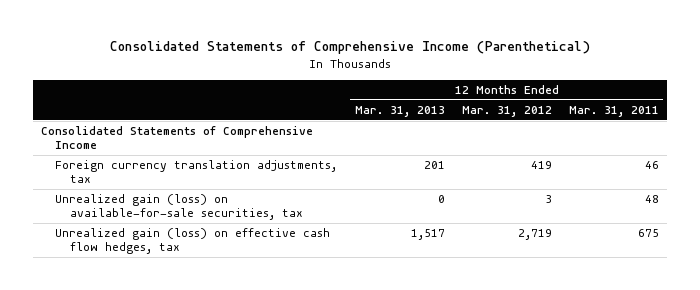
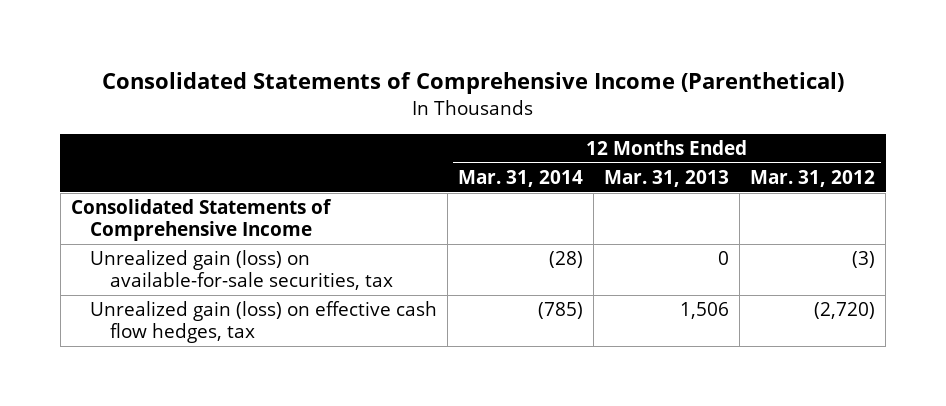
[568,105,659,117] Mar. 31, 2011 -> none
none -> [458,169,584,187] Mar. 31, 2014
[55,160,338,184] Foreign currency translation adjustments, tax -> none
[544,195,552,204] 3 -> [852,251,876,269] (3)
[410,229,445,241] 1,517 -> [680,302,730,320] 1,506
[517,229,552,241] 2,719 -> [814,302,876,320] (2,720)

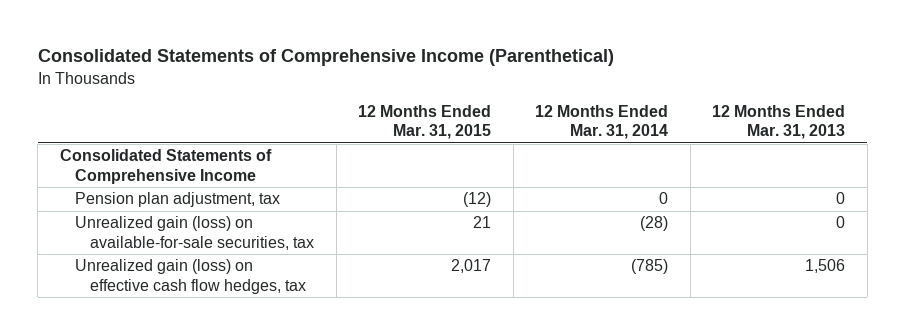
[750,169,876,187] Mar. 31, 2012 -> none
none -> [358,104,492,140] 12 Months Ended Mar. 31, 2015
none -> [74,192,280,208] Pension plan adjustment, tax

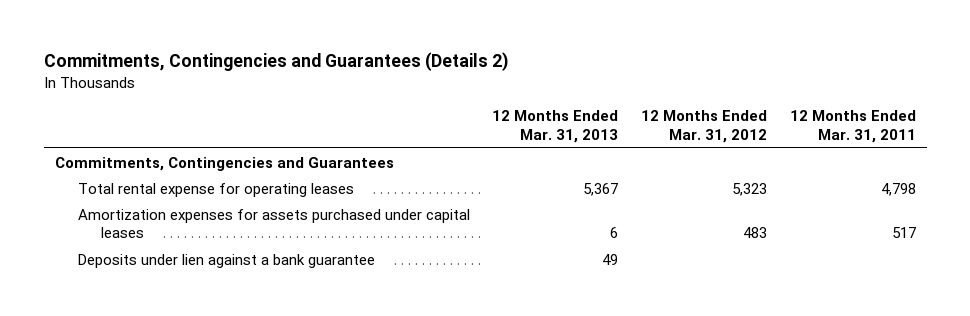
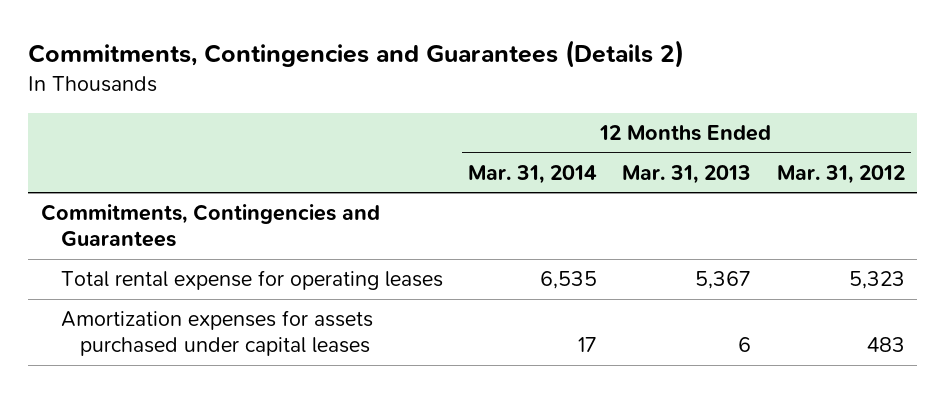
[789,110,916,143] 12 Months Ended Mar. 31, 2011 -> none
none -> [467,164,597,184] Mar. 31, 2014
[77,253,375,268] Deposits under lien against a bank guarantee -> none

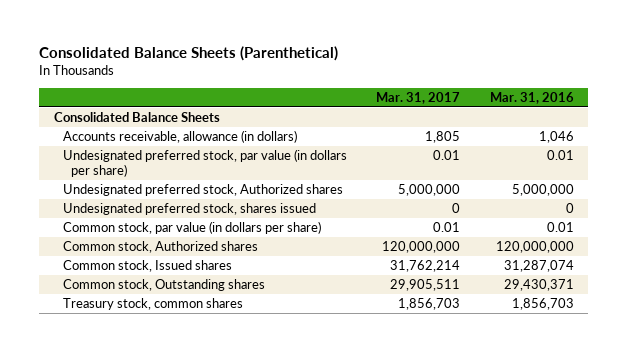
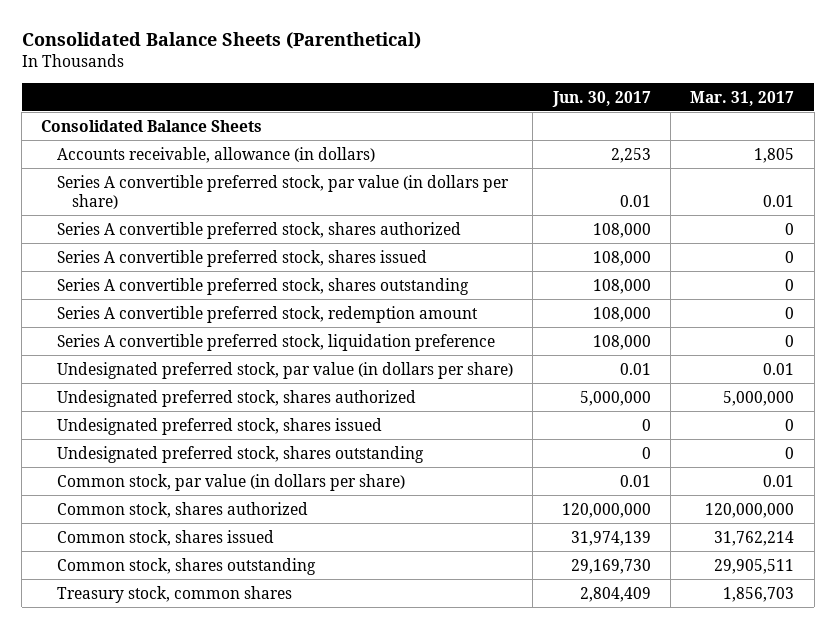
[489,91,574,104] Mar. 31, 2016 -> none
none -> [551,90,651,107] Jun. 30, 2017
none -> [56,174,509,210] Series A convertible preferred stock, par value (in dollars per share)
none -> [56,221,461,239] Series A convertible preferred stock, shares authorized
none -> [56,249,427,267] Series A convertible preferred stock, shares issued
none -> [56,277,469,295] Series A convertible preferred stock, shares outstanding
none -> [56,305,478,323] Series A convertible preferred stock, redemption amount
none -> [56,333,495,351] Series A convertible preferred stock, liquidation preference
[62,183,343,196] Undesignated preferred stock, Authorized shares -> [56,389,416,407] Undesignated preferred stock, shares authorized
none -> [56,445,424,463] Undesignated preferred stock, shares outstanding
[62,240,258,253] Common stock, Authorized shares -> [56,501,308,518] Common stock, shares authorized
[62,259,232,272] Common stock, Issued shares -> [56,529,274,546] Common stock, shares issued
[62,278,265,291] Common stock, Outstanding shares -> [56,557,316,575] Common stock, shares outstanding

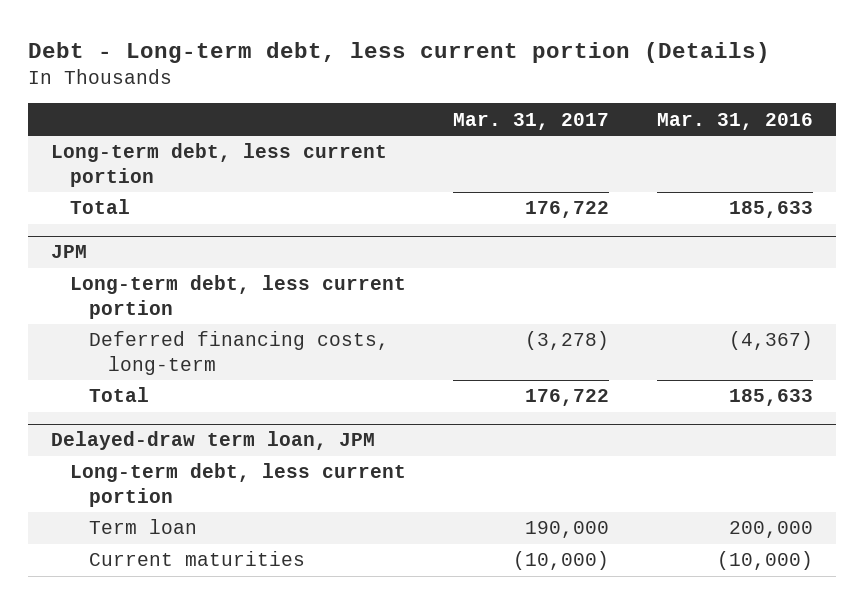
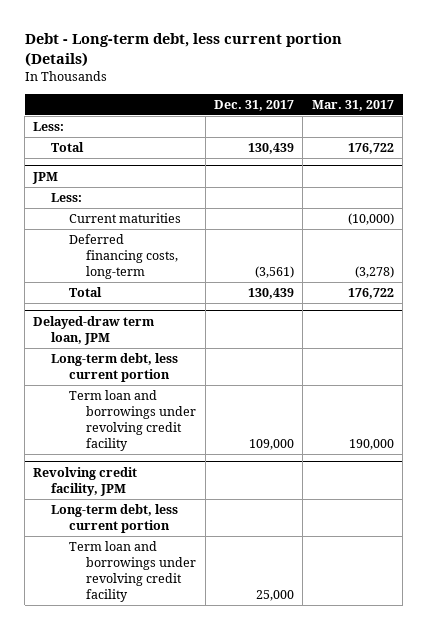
[656,112,813,130] Mar. 31, 2016 -> none
none -> [213,99,294,111] Dec. 31, 2017
[51,143,388,187] Long-term debt, less current portion -> none
none -> [33,122,65,132] Less:
[70,275,407,319] Long-term debt, less current portion -> none
none -> [50,193,82,203] Less:
none -> [68,213,181,224] Current maturities
[89,519,198,535] Term loan -> none
[89,551,306,567] Current maturities -> none
none -> [68,390,197,451] Term loan and borrowings under revolving credit facility
none -> [33,467,138,496] Revolving credit facility, JPM
none -> [50,504,178,534] Long-term debt, less current portion
none -> [68,541,197,602] Term loan and borrowings under revolving credit facility

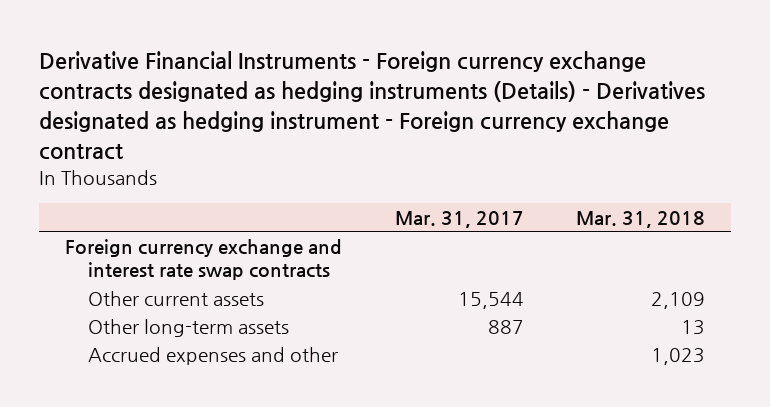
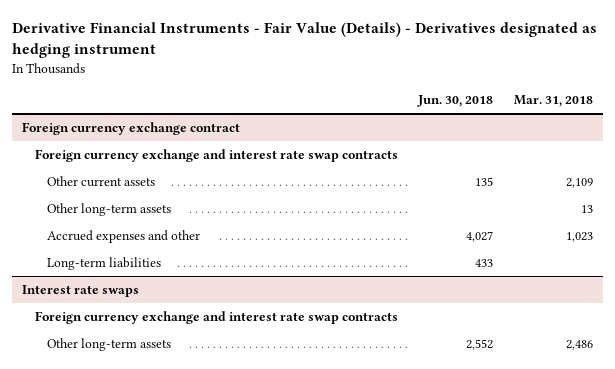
[38,51,705,160] Derivative Financial Instruments - Foreign currency exchange contracts designated as hedging instruments (Details) - Derivatives designated as hedging instrument - Foreign currency exchange contract -> [12,22,598,59] Derivative Financial Instruments - Fair Value (Details) - Derivatives designated as hedging instrument
[394,210,524,228] Mar. 31, 2017 -> none
none -> [417,95,494,108] Jun. 30, 2018
none -> [22,121,241,135] Foreign currency exchange contract
none -> [46,256,161,270] Long-term liabilities
none -> [22,284,140,297] Interest rate swaps
none -> [34,310,398,324] Foreign currency exchange and interest rate swap contracts
none -> [46,337,171,351] Other long-term assets

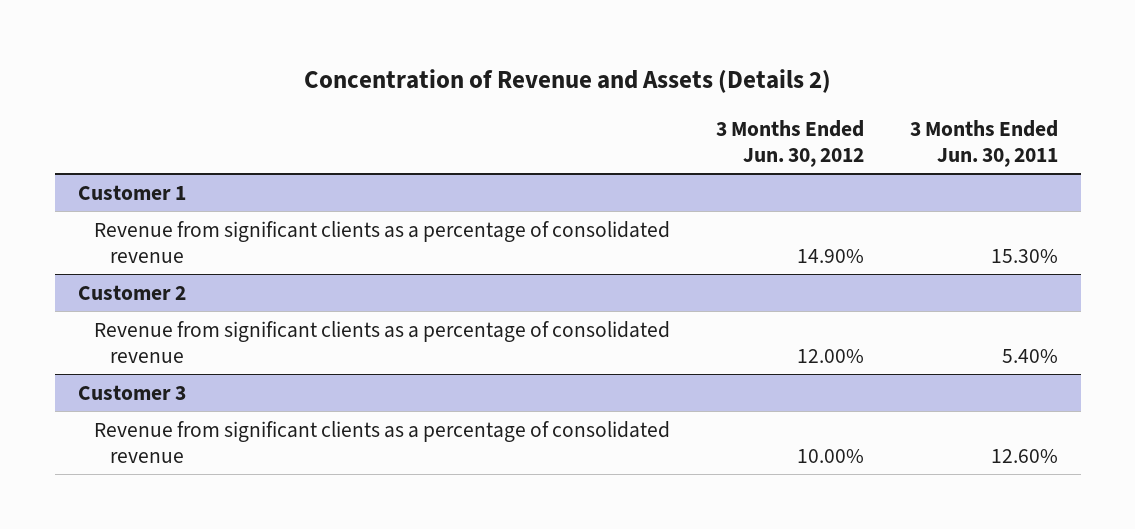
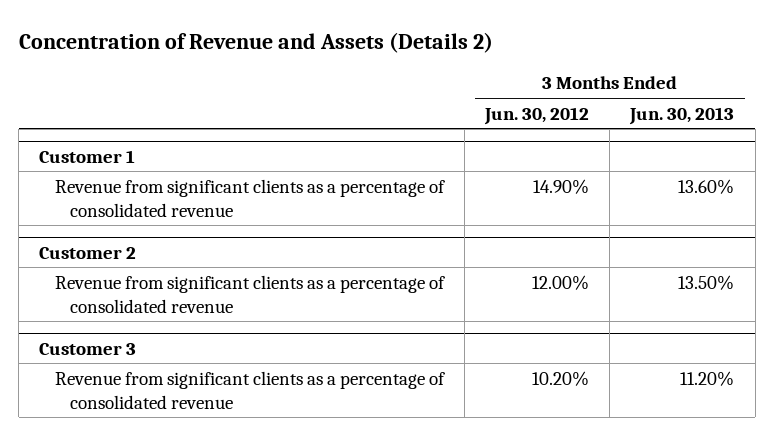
[909,119,1058,167] 3 Months Ended Jun. 30, 2011 -> none
none -> [629,106,735,125] Jun. 30, 2013
[796,448,864,463] 10.00% -> [532,370,590,386] 10.20%

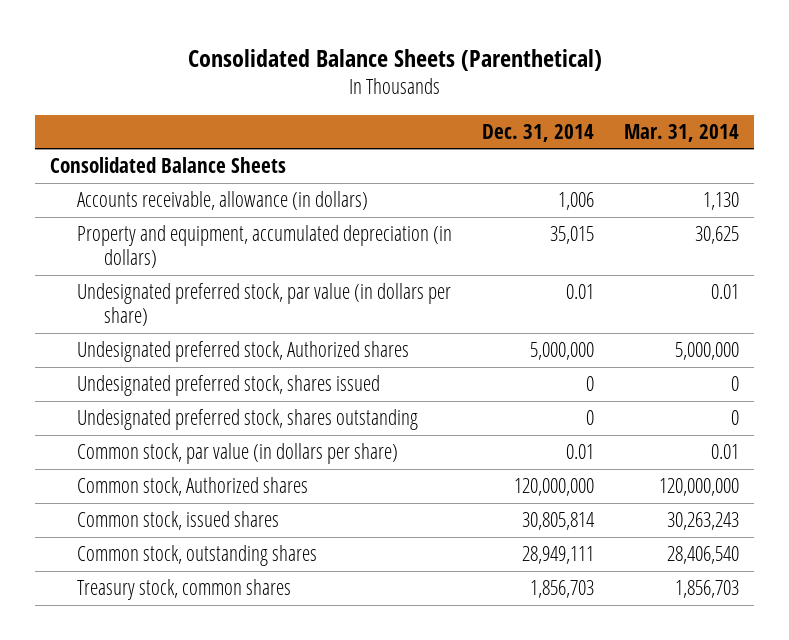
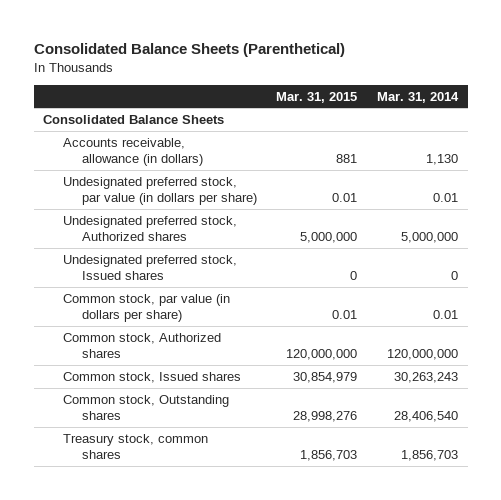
[482,123,595,142] Dec. 31, 2014 -> none
none -> [276,91,358,103] Mar. 31, 2015
[77,224,453,269] Property and equipment, accumulated depreciation (in dollars) -> none
[77,408,419,430] Undesignated preferred stock, shares outstanding -> none
[77,374,381,396] Undesignated preferred stock, shares issued -> [62,254,237,281] Undesignated preferred stock, Issued shares
[77,510,280,530] Common stock, issued shares -> [62,371,241,383] Common stock, Issued shares
[77,544,318,566] Common stock, outstanding shares -> [62,394,229,421] Common stock, Outstanding shares

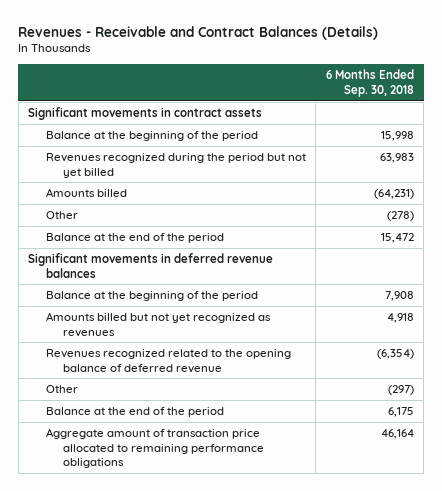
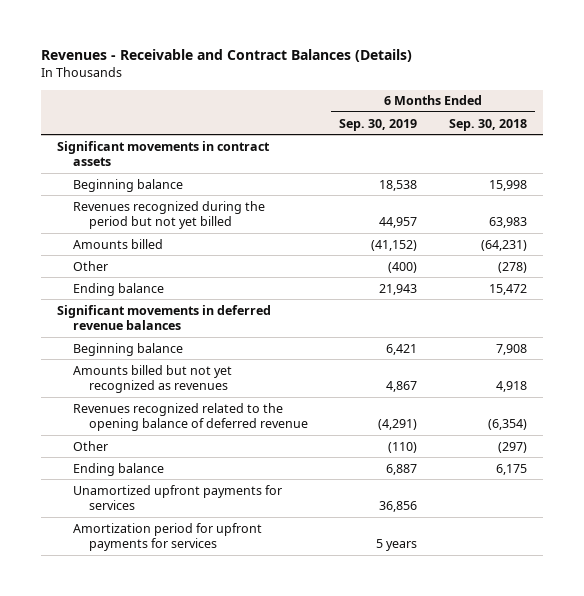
none -> [339,118,418,131] Sep. 30, 2019
[45,131,258,142] Balance at the beginning of the period -> [72,178,183,192] Beginning balance
[45,233,224,244] Balance at the end of the period -> [72,282,164,296] Ending balance
[45,291,258,302] Balance at the beginning of the period -> [72,342,183,356] Beginning balance
[45,428,264,469] Aggregate amount of transaction price allocated to remaining performance obligations -> none
[45,407,224,418] Balance at the end of the period -> [72,462,164,476] Ending balance
none -> [72,484,282,511] Unamortized upfront payments for services
none -> [72,522,262,552] Amortization period for upfront payments for services

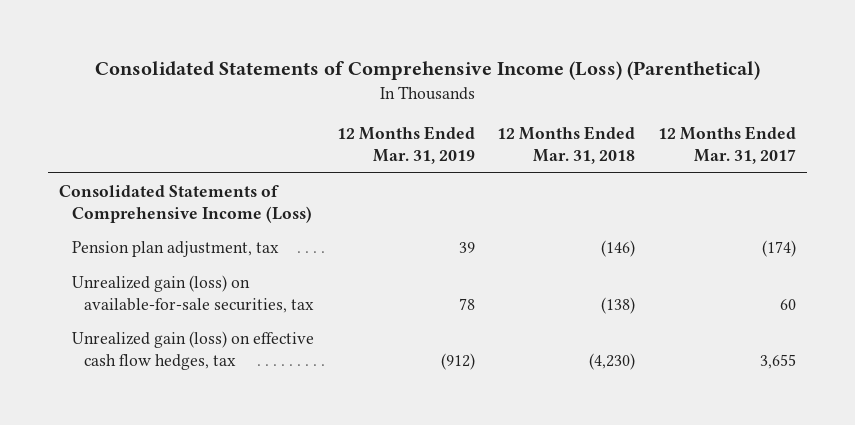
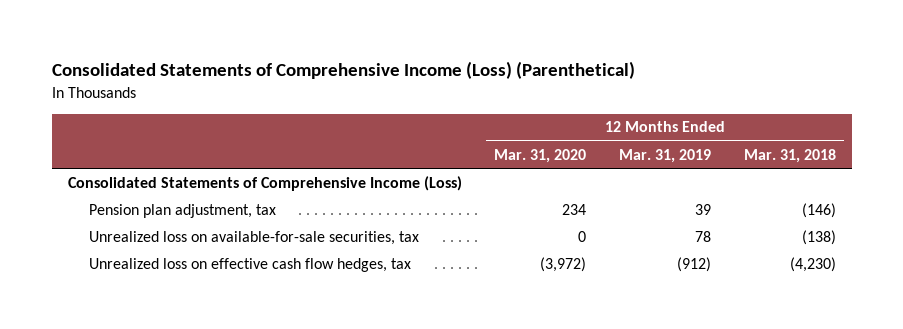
[657,126,796,165] 12 Months Ended Mar. 31, 2017 -> none
none -> [494,148,587,163] Mar. 31, 2020
[71,275,315,313] Unrealized gain (loss) on available-for-sale securities, tax -> [89,230,420,245] Unrealized loss on available-for-sale securities, tax
[71,331,314,370] Unrealized gain (loss) on effective cash flow hedges, tax -> [89,257,412,272] Unrealized loss on effective cash flow hedges, tax

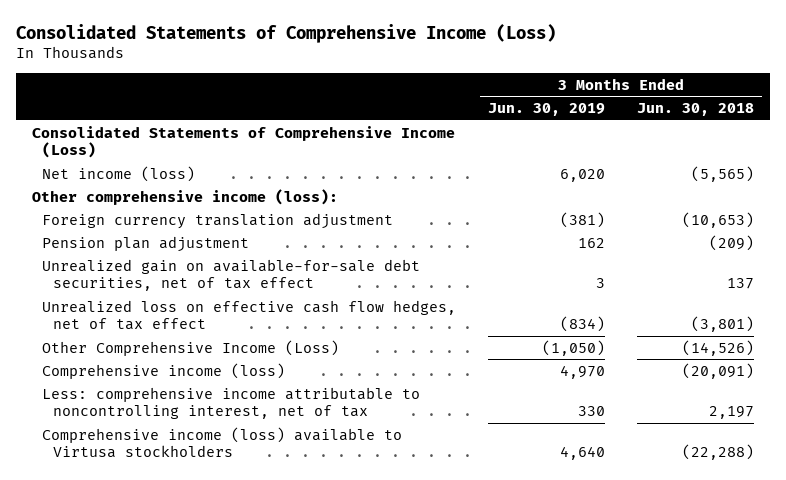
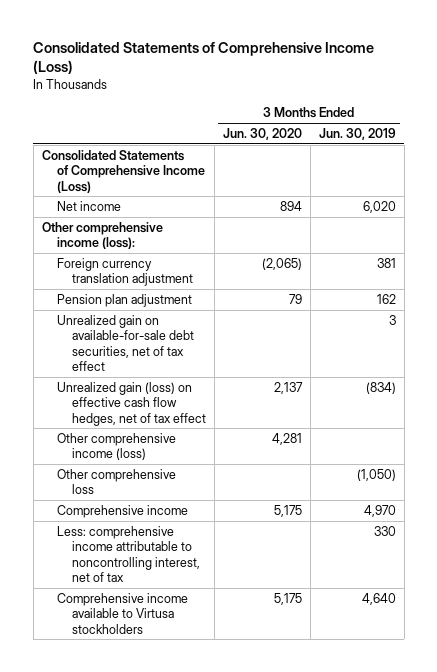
[637,103,755,117] Jun. 30, 2018 -> none
none -> [222,128,302,141] Jun. 30, 2020
[42,165,196,182] Net income (loss) -> [56,201,121,212] Net income
[560,211,606,228] (381) -> [376,258,396,269] 381
[42,299,457,331] Unrealized loss on effective cash flow hedges, net of tax effect -> [56,382,206,426] Unrealized gain (loss) on effective cash flow hedges, net of tax effect
none -> [56,433,176,461] Other comprehensive income (loss)
[42,339,340,356] Other Comprehensive Income (Loss) -> [56,469,176,495] Other comprehensive loss
[42,362,286,379] Comprehensive income (loss) -> [56,505,188,519] Comprehensive income
[42,426,403,459] Comprehensive income (loss) available to Virtusa stockholders -> [56,593,188,634] Comprehensive income available to Virtusa stockholders

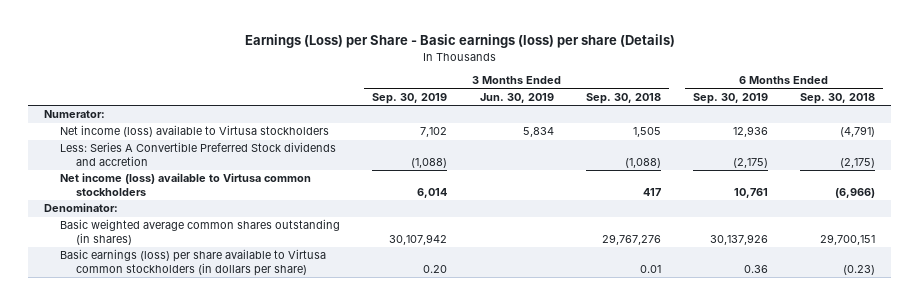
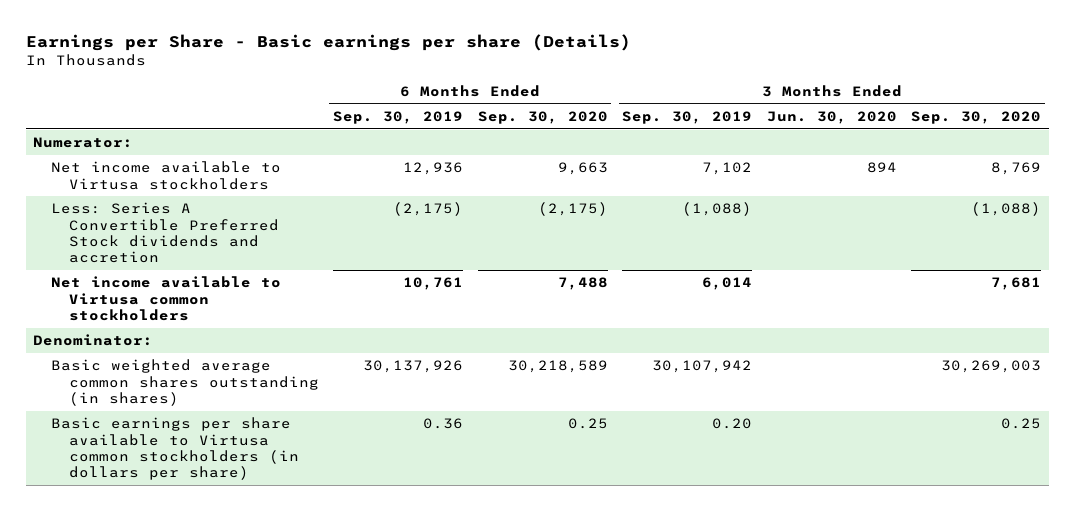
[244,34,675,49] Earnings (Loss) per Share - Basic earnings (loss) per share (Details) -> [25,34,631,52] Earnings per Share - Basic earnings per share (Details)
[479,92,554,103] Jun. 30, 2019 -> none
[585,92,661,104] Sep. 30, 2018 -> none
[800,92,876,104] Sep. 30, 2018 -> none
none -> [477,111,608,125] Sep. 30, 2020
none -> [766,111,897,125] Jun. 30, 2020
none -> [911,111,1042,125] Sep. 30, 2020
[60,125,330,138] Net income (loss) available to Virtusa stockholders -> [50,161,281,190] Net income available to Virtusa stockholders
[60,173,312,196] Net income (loss) available to Virtusa common stockholders -> [50,276,281,321] Net income available to Virtusa common stockholders
[60,249,327,276] Basic earnings (loss) per share available to Virtusa common stockholders (in dollars per share) -> [50,417,299,481] Basic earnings per share available to Virtusa common stockholders (in dollars per share)

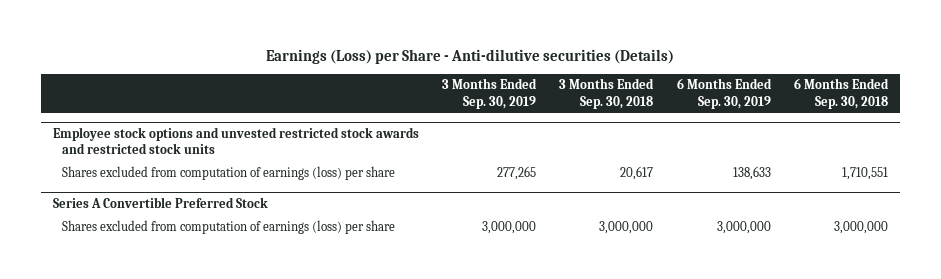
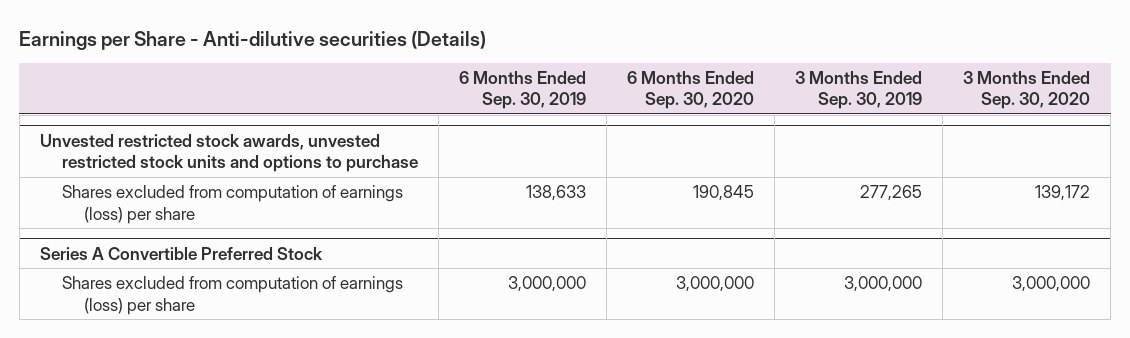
[266,48,675,64] Earnings (Loss) per Share - Anti-dilutive securities (Details) -> [19,30,487,50] Earnings per Share - Anti-dilutive securities (Details)
[559,78,655,109] 3 Months Ended Sep. 30, 2018 -> none
[794,78,890,109] 6 Months Ended Sep. 30, 2018 -> none
none -> [627,70,755,110] 6 Months Ended Sep. 30, 2020
none -> [963,70,1091,110] 3 Months Ended Sep. 30, 2020
[52,126,419,155] Employee stock options and unvested restricted stock awards and restricted stock units -> [39,133,418,173] Unvested restricted stock awards, unvested restricted stock units and options to purchase

